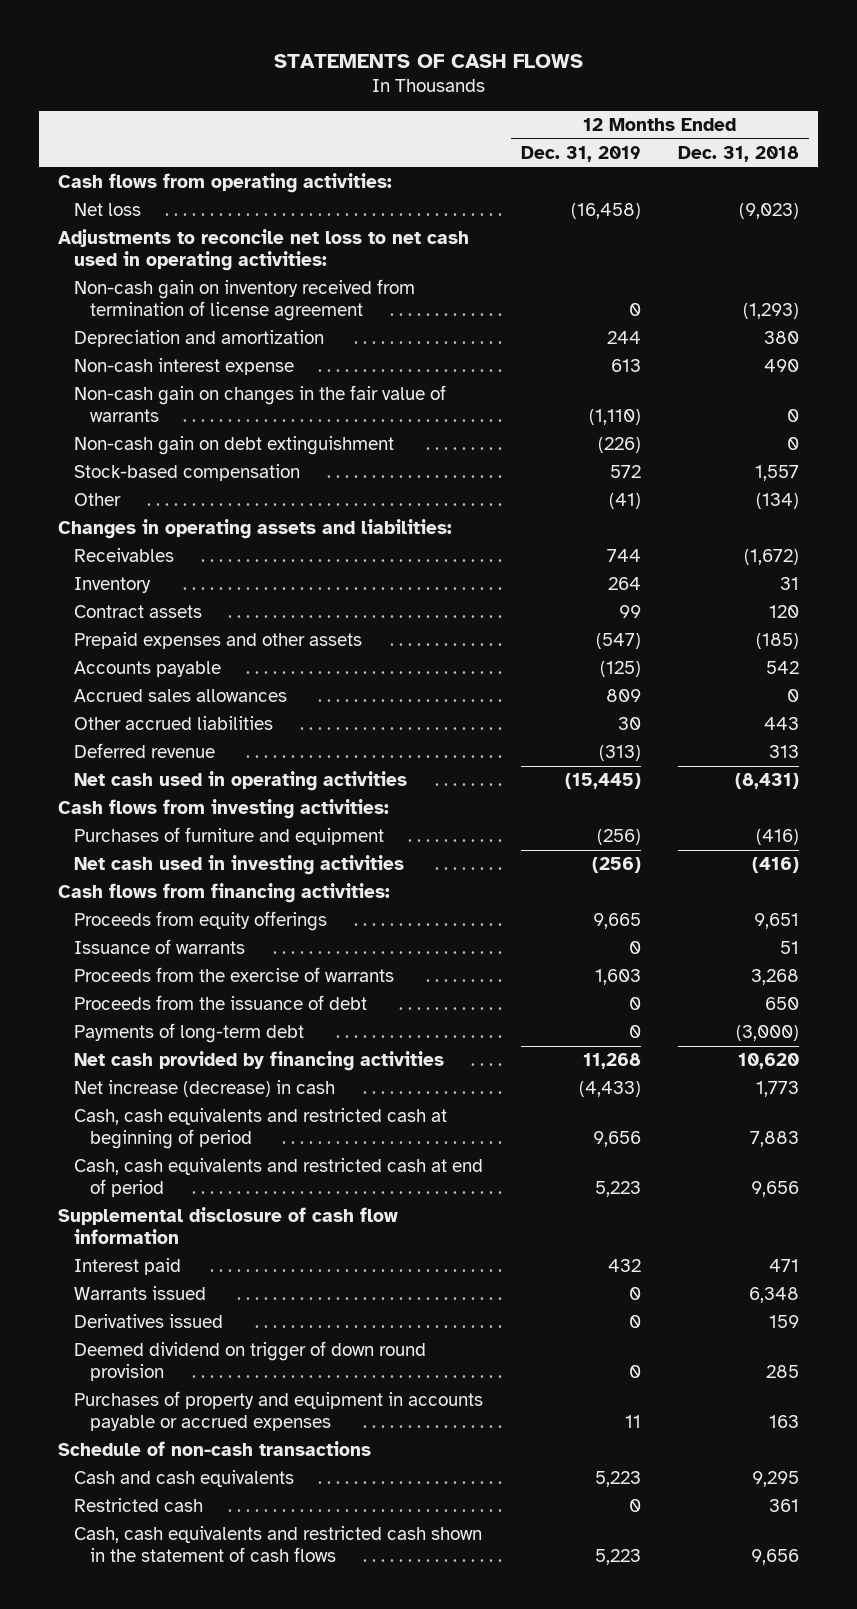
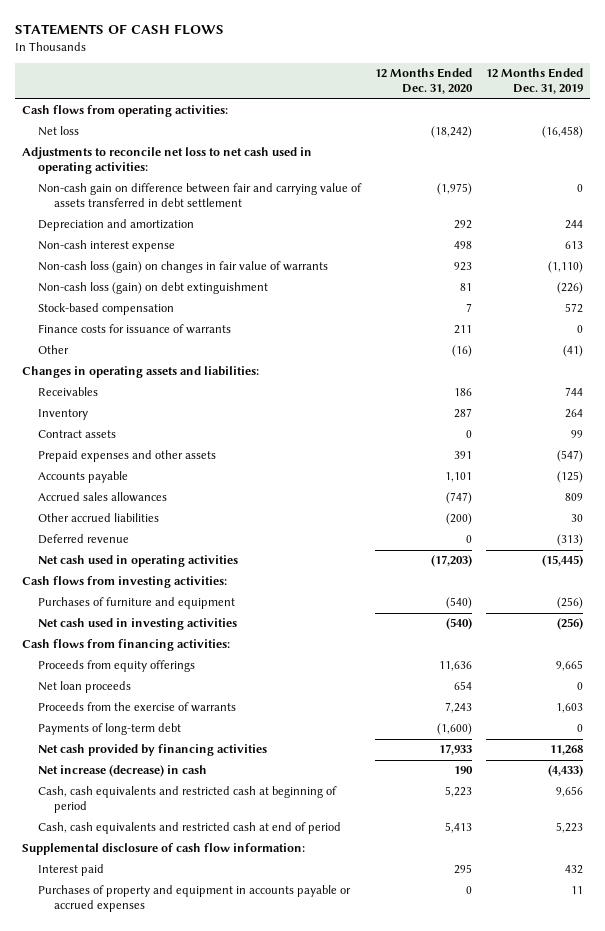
[678,146,800,163] Dec. 31, 2018 -> none
none -> [374,68,473,95] 12 Months Ended Dec. 31, 2020
[73,279,415,322] Non-cash gain on inventory received from termination of license agreement -> none
none -> [37,183,362,208] Non-cash gain on difference between fair and carrying value of assets transferred in debt settlement
[73,385,446,423] Non-cash gain on changes in the fair value of warrants -> [37,261,328,274] Non-cash loss (gain) on changes in fair value of warrants
[73,436,394,456] Non-cash gain on debt extinguishment -> [37,282,268,295] Non-cash loss (gain) on debt extinguishment
none -> [37,324,231,335] Finance costs for issuance of warrants
[73,939,245,955] Issuance of warrants -> none
none -> [37,681,131,694] Net loan proceeds
[73,995,367,1011] Proceeds from the issuance of debt -> none
[58,1207,399,1245] Supplemental disclosure of cash flow information -> [21,843,305,856] Supplemental disclosure of cash flow information:
[73,1286,206,1301] Warrants issued -> none
[73,1314,223,1329] Derivatives issued -> none
[73,1341,426,1382] Deemed dividend on trigger of down round provision -> none
[58,1441,372,1457] Schedule of non-cash transactions -> none
[73,1470,294,1488] Cash and cash equivalents -> none
[73,1498,203,1513] Restricted cash -> none
[73,1526,482,1563] Cash, cash equivalents and restricted cash shown in the statement of cash flows -> none

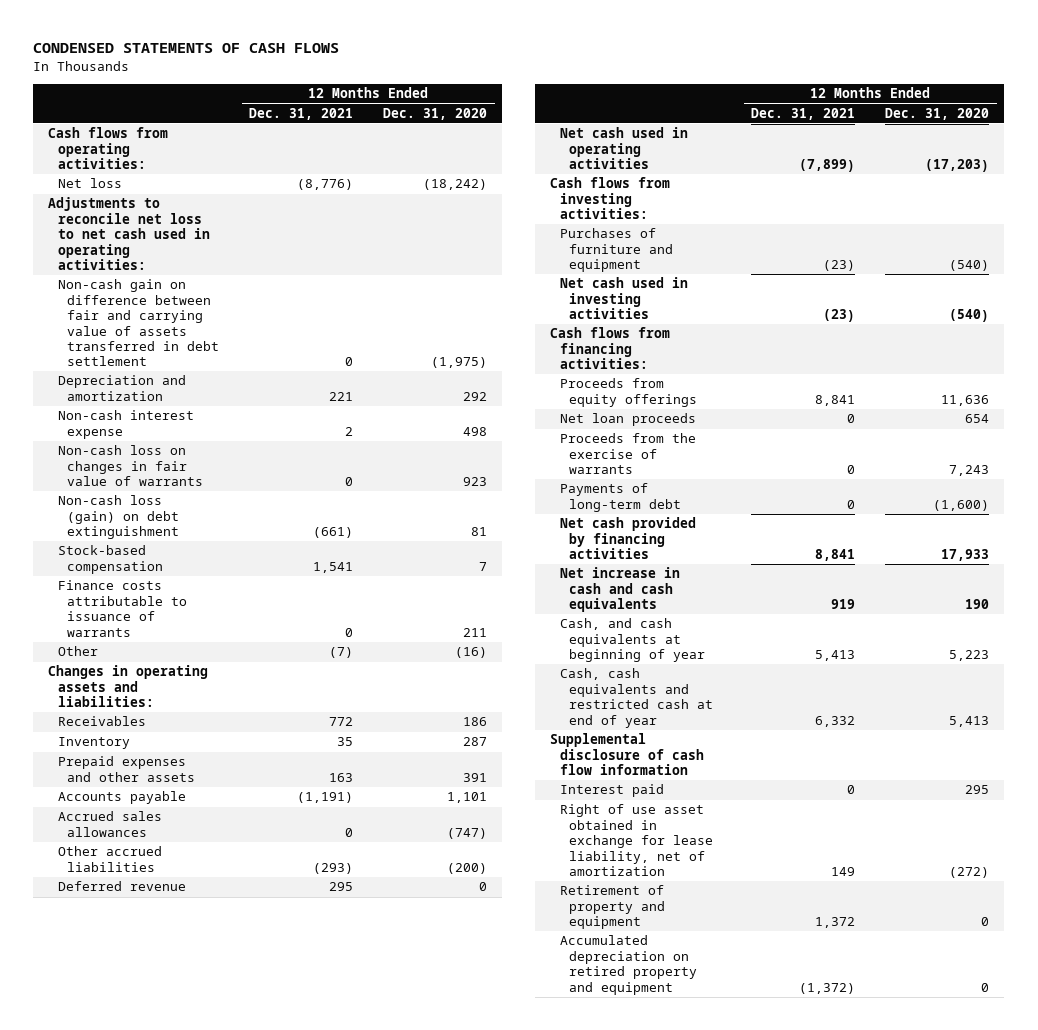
[14,23,224,35] STATEMENTS OF CASH FLOWS -> [33,43,340,54] CONDENSED STATEMENTS OF CASH FLOWS
[485,68,583,95] 12 Months Ended Dec. 31, 2019 -> none
none -> [249,107,354,120] Dec. 31, 2021
[37,261,328,274] Non-cash loss (gain) on changes in fair value of warrants -> [57,445,203,487] Non-cash loss on changes in fair value of warrants
[37,324,231,335] Finance costs for issuance of warrants -> [57,580,187,637] Finance costs attributable to issuance of warrants
[37,430,116,439] Contract assets -> none
[37,765,207,778] Net increase (decrease) in cash -> [559,567,680,613] Net increase in cash and cash equivalents
[37,786,337,814] Cash, cash equivalents and restricted cash at beginning of period -> [559,618,705,663] Cash, and cash equivalents at beginning of year
[37,822,341,835] Cash, cash equivalents and restricted cash at end of period -> [559,668,713,728] Cash, cash equivalents and restricted cash at end of year
[21,843,305,856] Supplemental disclosure of cash flow information: -> [550,733,704,776] Supplemental disclosure of cash flow information
[37,885,351,913] Purchases of property and equipment in accounts payable or accrued expenses -> none
none -> [559,804,713,876] Right of use asset obtained in exchange for lease liability, net of amortization
none -> [559,885,665,930] Retirement of property and equipment
none -> [559,935,697,995] Accumulated depreciation on retired property and equipment

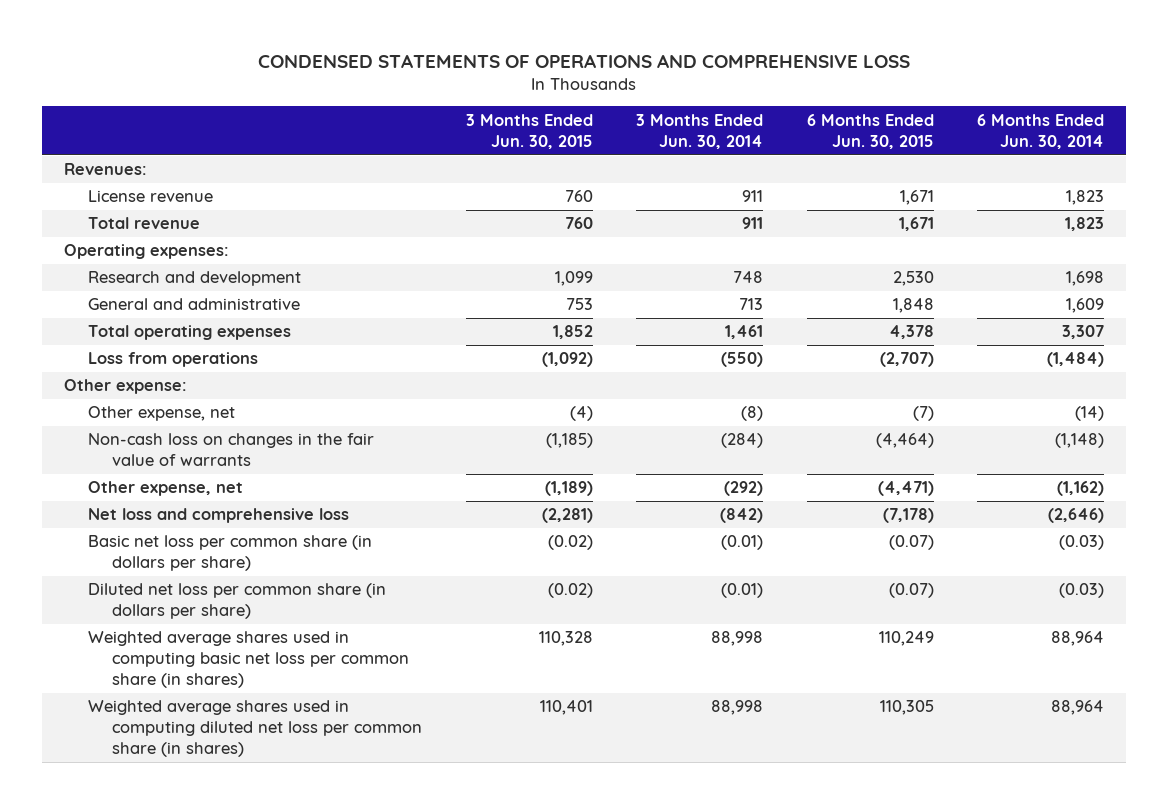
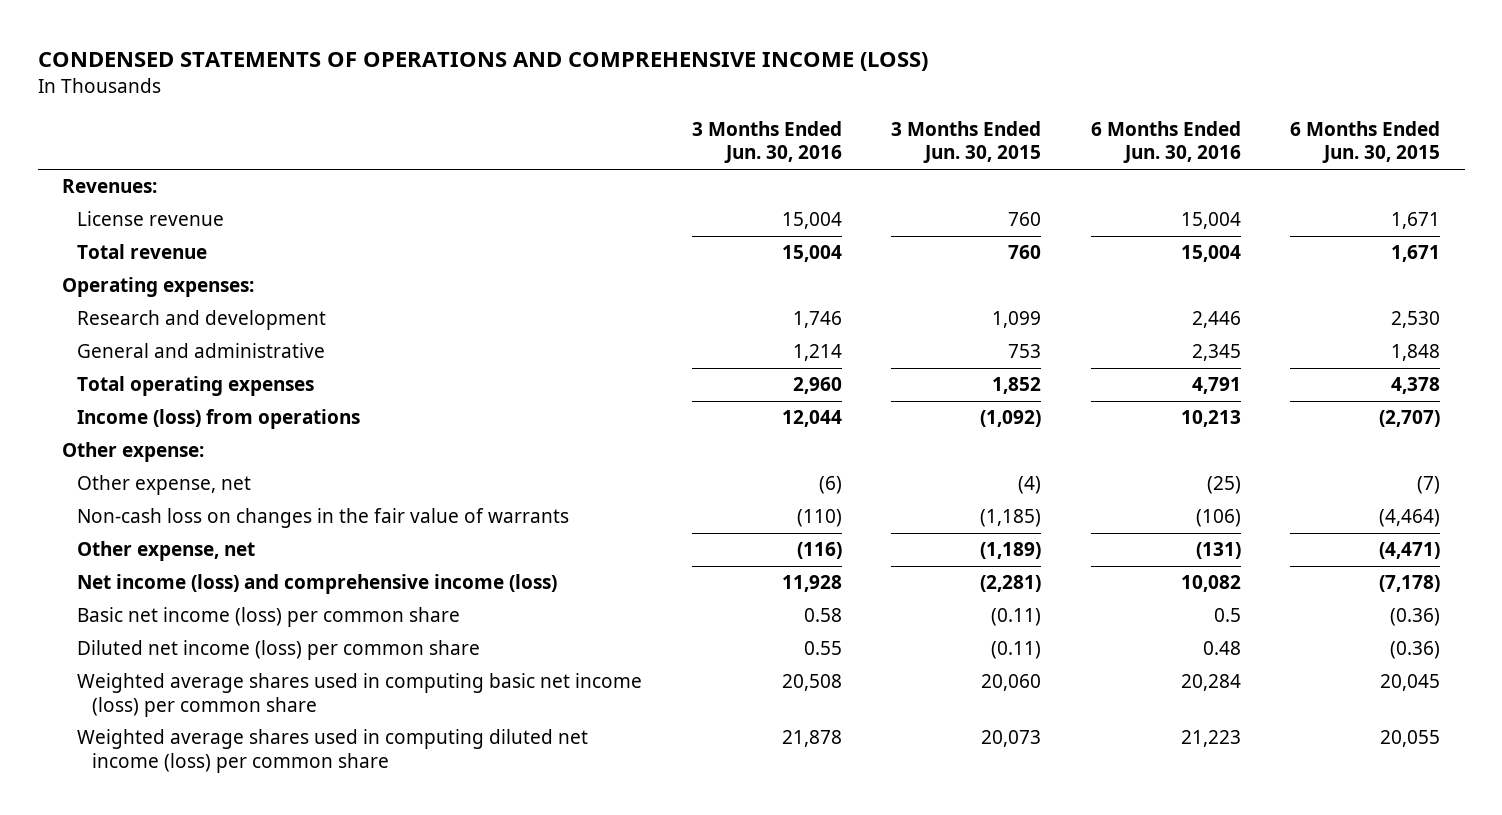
[258,53,911,68] CONDENSED STATEMENTS OF OPERATIONS AND COMPREHENSIVE LOSS -> [37,52,928,72] CONDENSED STATEMENTS OF OPERATIONS AND COMPREHENSIVE INCOME (LOSS)
[636,113,764,149] 3 Months Ended Jun. 30, 2014 -> none
[977,113,1105,149] 6 Months Ended Jun. 30, 2014 -> none
none -> [691,121,842,164] 3 Months Ended Jun. 30, 2016
none -> [1090,121,1241,164] 6 Months Ended Jun. 30, 2016
[88,352,259,368] Loss from operations -> [77,409,361,430] Income (loss) from operations
[88,508,350,524] Net loss and comprehensive loss -> [77,574,558,595] Net income (loss) and comprehensive income (loss)
[88,535,373,572] Basic net loss per common share (in dollars per share) -> [77,607,461,628] Basic net income (loss) per common share
[547,535,593,551] (0.02) -> [991,608,1042,627] (0.11)
[888,535,934,551] (0.07) -> [1389,608,1440,627] (0.36)
[88,583,387,620] Diluted net loss per common share (in dollars per share) -> [77,640,481,661] Diluted net income (loss) per common share
[547,583,593,599] (0.02) -> [991,641,1042,660] (0.11)
[888,583,934,599] (0.07) -> [1389,641,1440,660] (0.36)
[88,631,410,689] Weighted average shares used in computing basic net loss per common share (in shares) -> [77,673,643,717] Weighted average shares used in computing basic net income (loss) per common share
[538,631,593,647] 110,328 -> [981,674,1042,692] 20,060
[878,631,934,647] 110,249 -> [1379,674,1440,692] 20,045
[88,700,423,758] Weighted average shares used in computing diluted net loss per common share (in shares) -> [77,729,589,773] Weighted average shares used in computing diluted net income (loss) per common share
[539,700,593,716] 110,401 -> [981,730,1042,748] 20,073
[879,700,934,716] 110,305 -> [1379,730,1440,748] 20,055

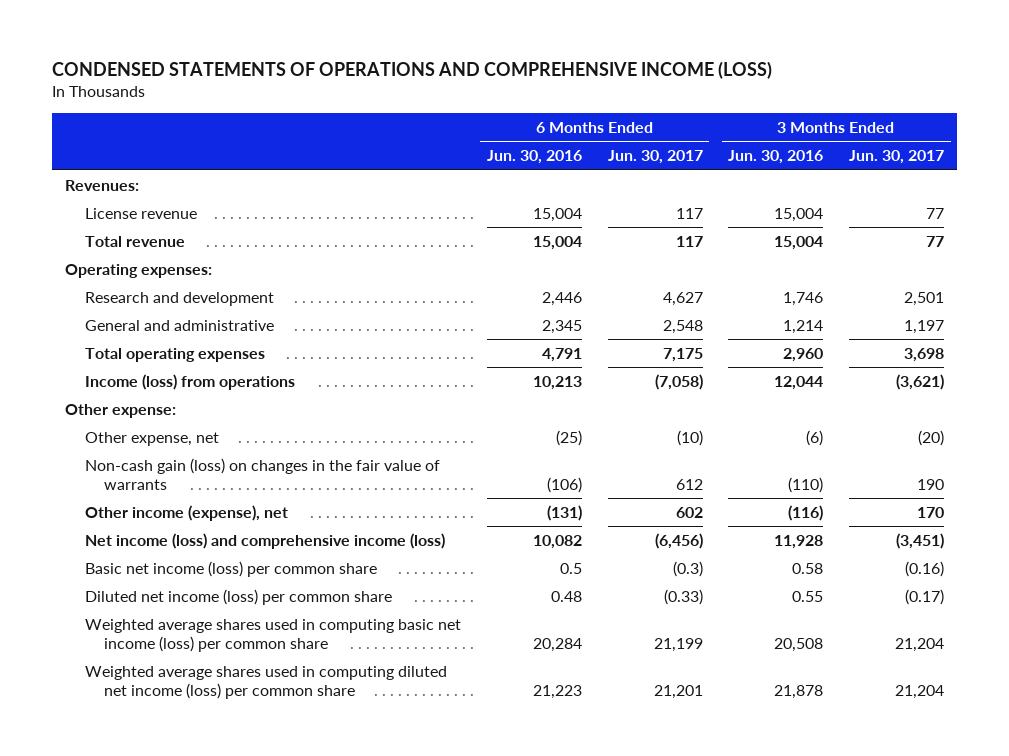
[891,121,1042,164] 3 Months Ended Jun. 30, 2015 -> none
[1289,121,1440,164] 6 Months Ended Jun. 30, 2015 -> none
none -> [607,150,703,165] Jun. 30, 2017
none -> [849,150,945,165] Jun. 30, 2017
[77,508,570,529] Non-cash loss on changes in the fair value of warrants -> [84,457,440,490] Non-cash gain (loss) on changes in the fair value of warrants
[77,541,256,562] Other expense, net -> [84,504,288,521] Other income (expense), net

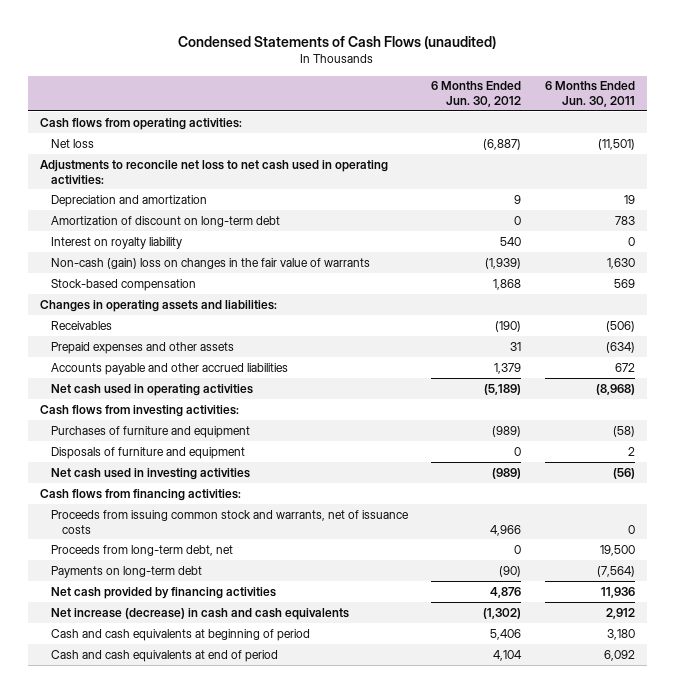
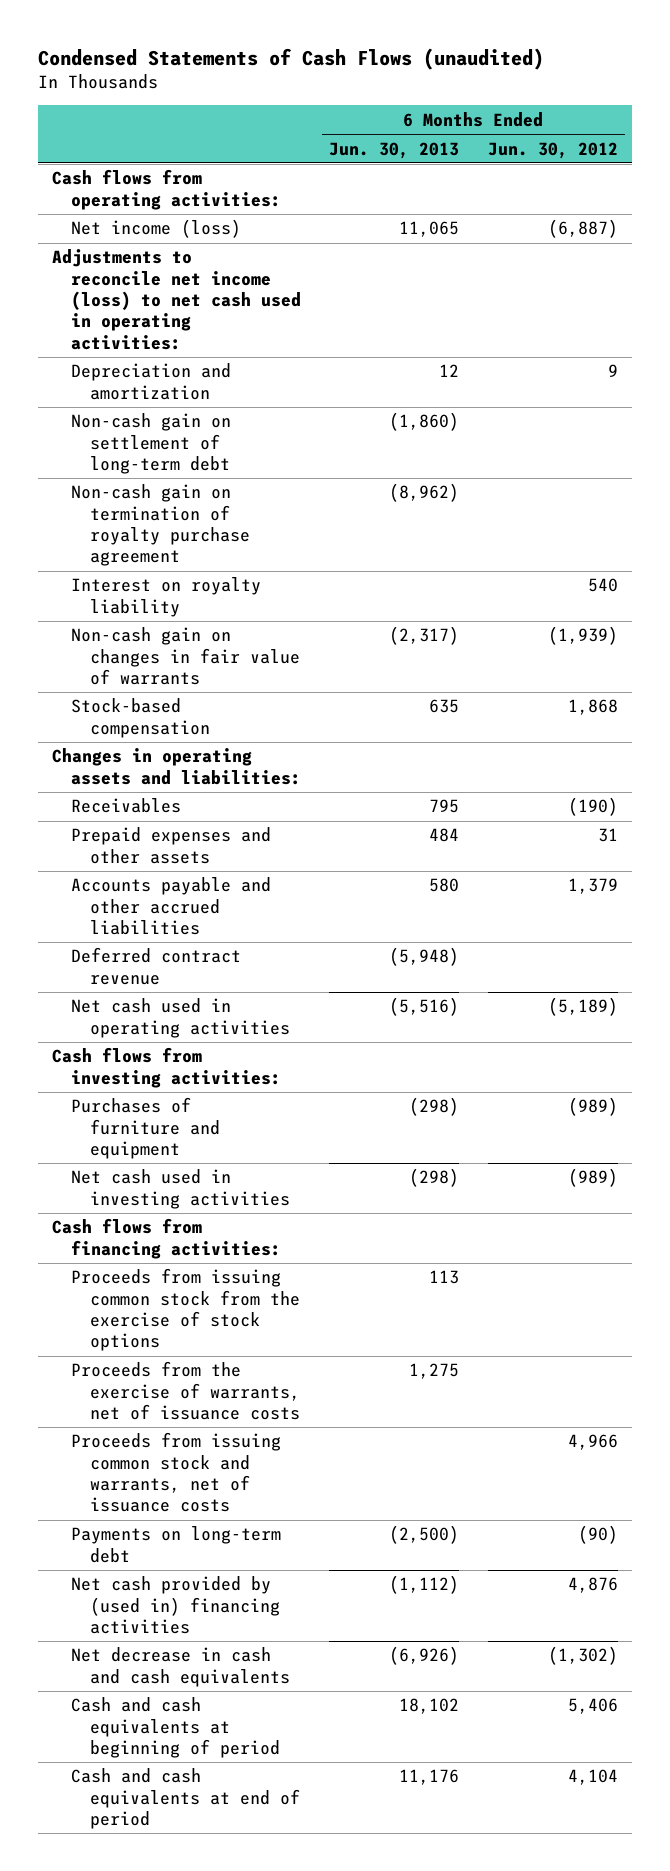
[544,81,635,108] 6 Months Ended Jun. 30, 2011 -> none
none -> [329,141,460,159] Jun. 30, 2013
[50,138,94,148] Net loss -> [70,219,241,239] Net income (loss)
[39,159,388,185] Adjustments to reconcile net loss to net cash used in operating activities: -> [52,249,301,350] Adjustments to reconcile net income (loss) to net cash used in operating activities:
[50,215,280,227] Amortization of discount on long-term debt -> none
none -> [70,413,231,475] Non-cash gain on settlement of long-term debt
none -> [70,484,250,567] Non-cash gain on termination of royalty purchase agreement
[50,257,370,269] Non-cash (gain) loss on changes in the fair value of warrants -> [70,627,300,686] Non-cash gain on changes in fair value of warrants
none -> [70,947,241,985] Deferred contract revenue
[50,446,245,459] Disposals of furniture and equipment -> none
none -> [70,1268,300,1352] Proceeds from issuing common stock from the exercise of stock options
none -> [70,1361,300,1421] Proceeds from the exercise of warrants, net of issuance costs
[50,544,233,556] Proceeds from long-term debt, net -> none
[50,586,276,599] Net cash provided by financing activities -> [70,1576,280,1635] Net cash provided by (used in) financing activities
[50,607,349,620] Net increase (decrease) in cash and cash equivalents -> [70,1647,290,1687] Net decrease in cash and cash equivalents

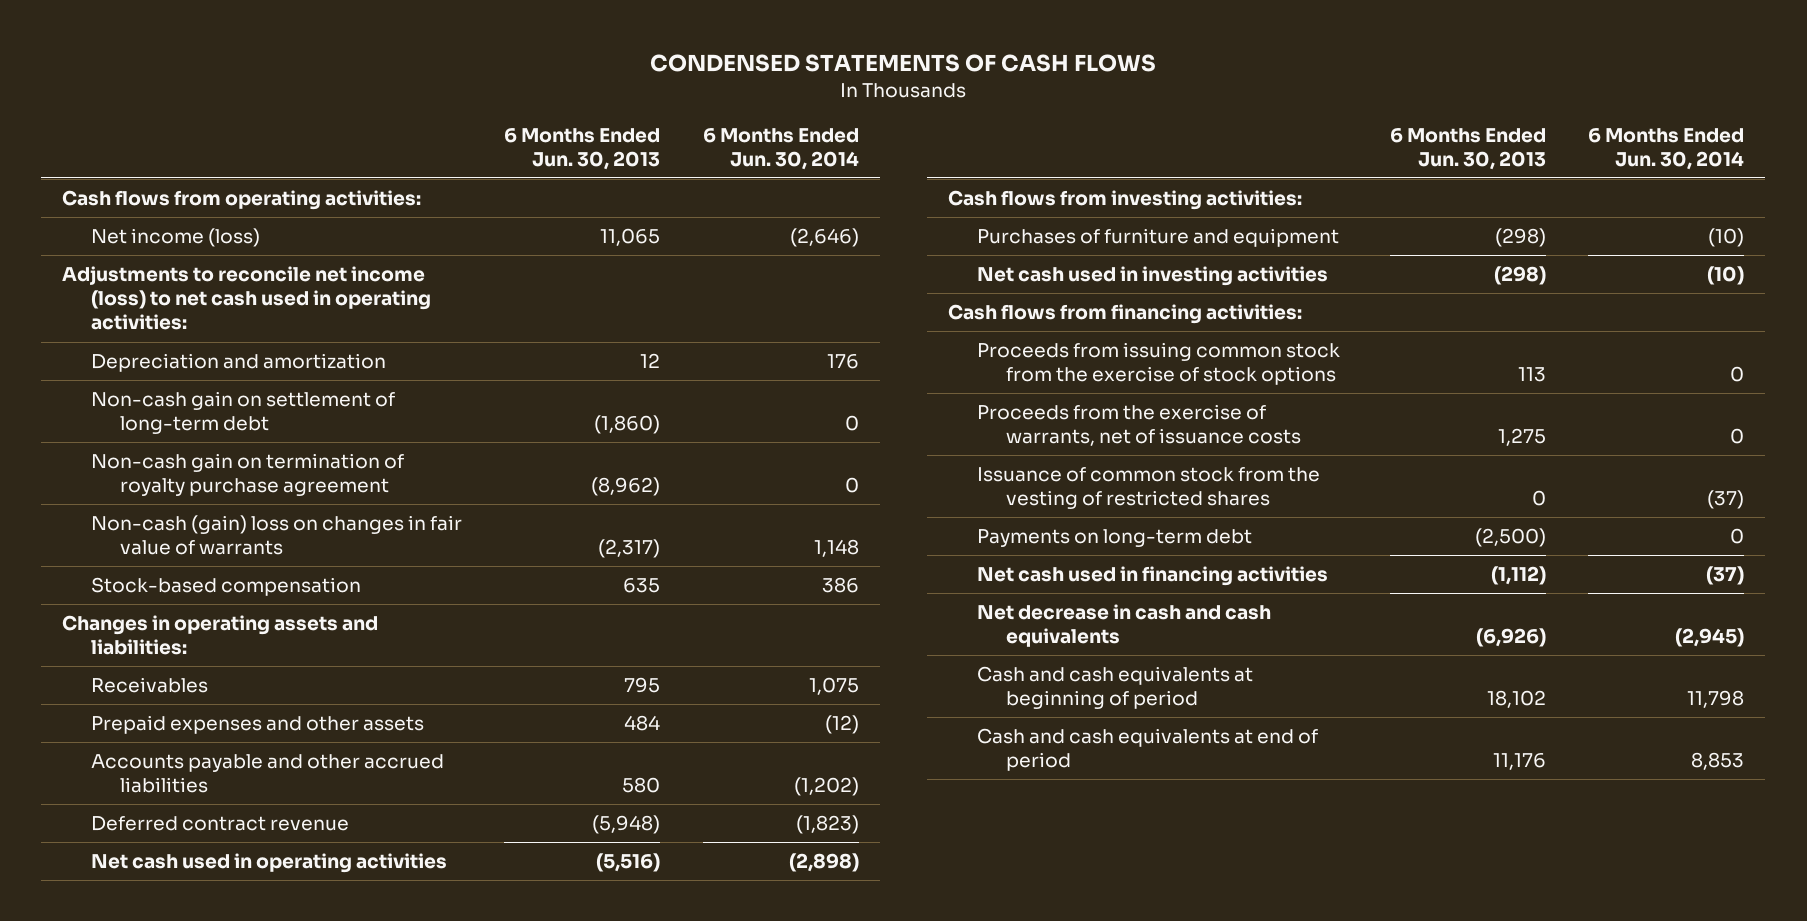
[37,47,544,70] Condensed Statements of Cash Flows (unaudited) -> [650,53,1157,72] CONDENSED STATEMENTS OF CASH FLOWS
[487,141,618,159] Jun. 30, 2012 -> none
none -> [702,127,859,170] 6 Months Ended Jun. 30, 2014
[70,577,261,617] Interest on royalty liability -> none
[70,627,300,686] Non-cash gain on changes in fair value of warrants -> [91,514,463,556] Non-cash (gain) loss on changes in fair value of warrants
[70,1432,281,1513] Proceeds from issuing common stock and warrants, net of issuance costs -> none
none -> [977,466,1321,510] Issuance of common stock from the vesting of restricted shares
[70,1576,280,1635] Net cash provided by (used in) financing activities -> [977,565,1329,586] Net cash used in financing activities

